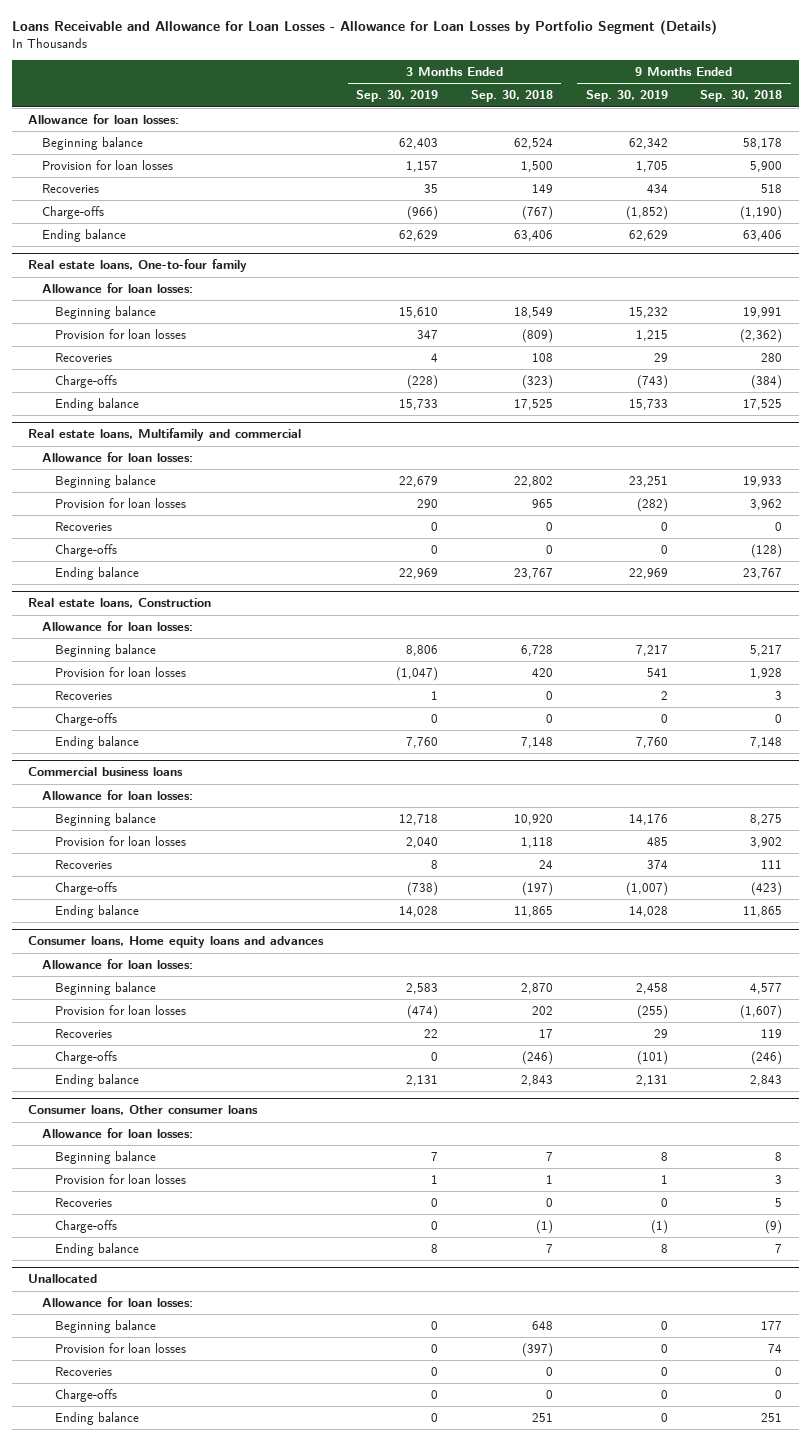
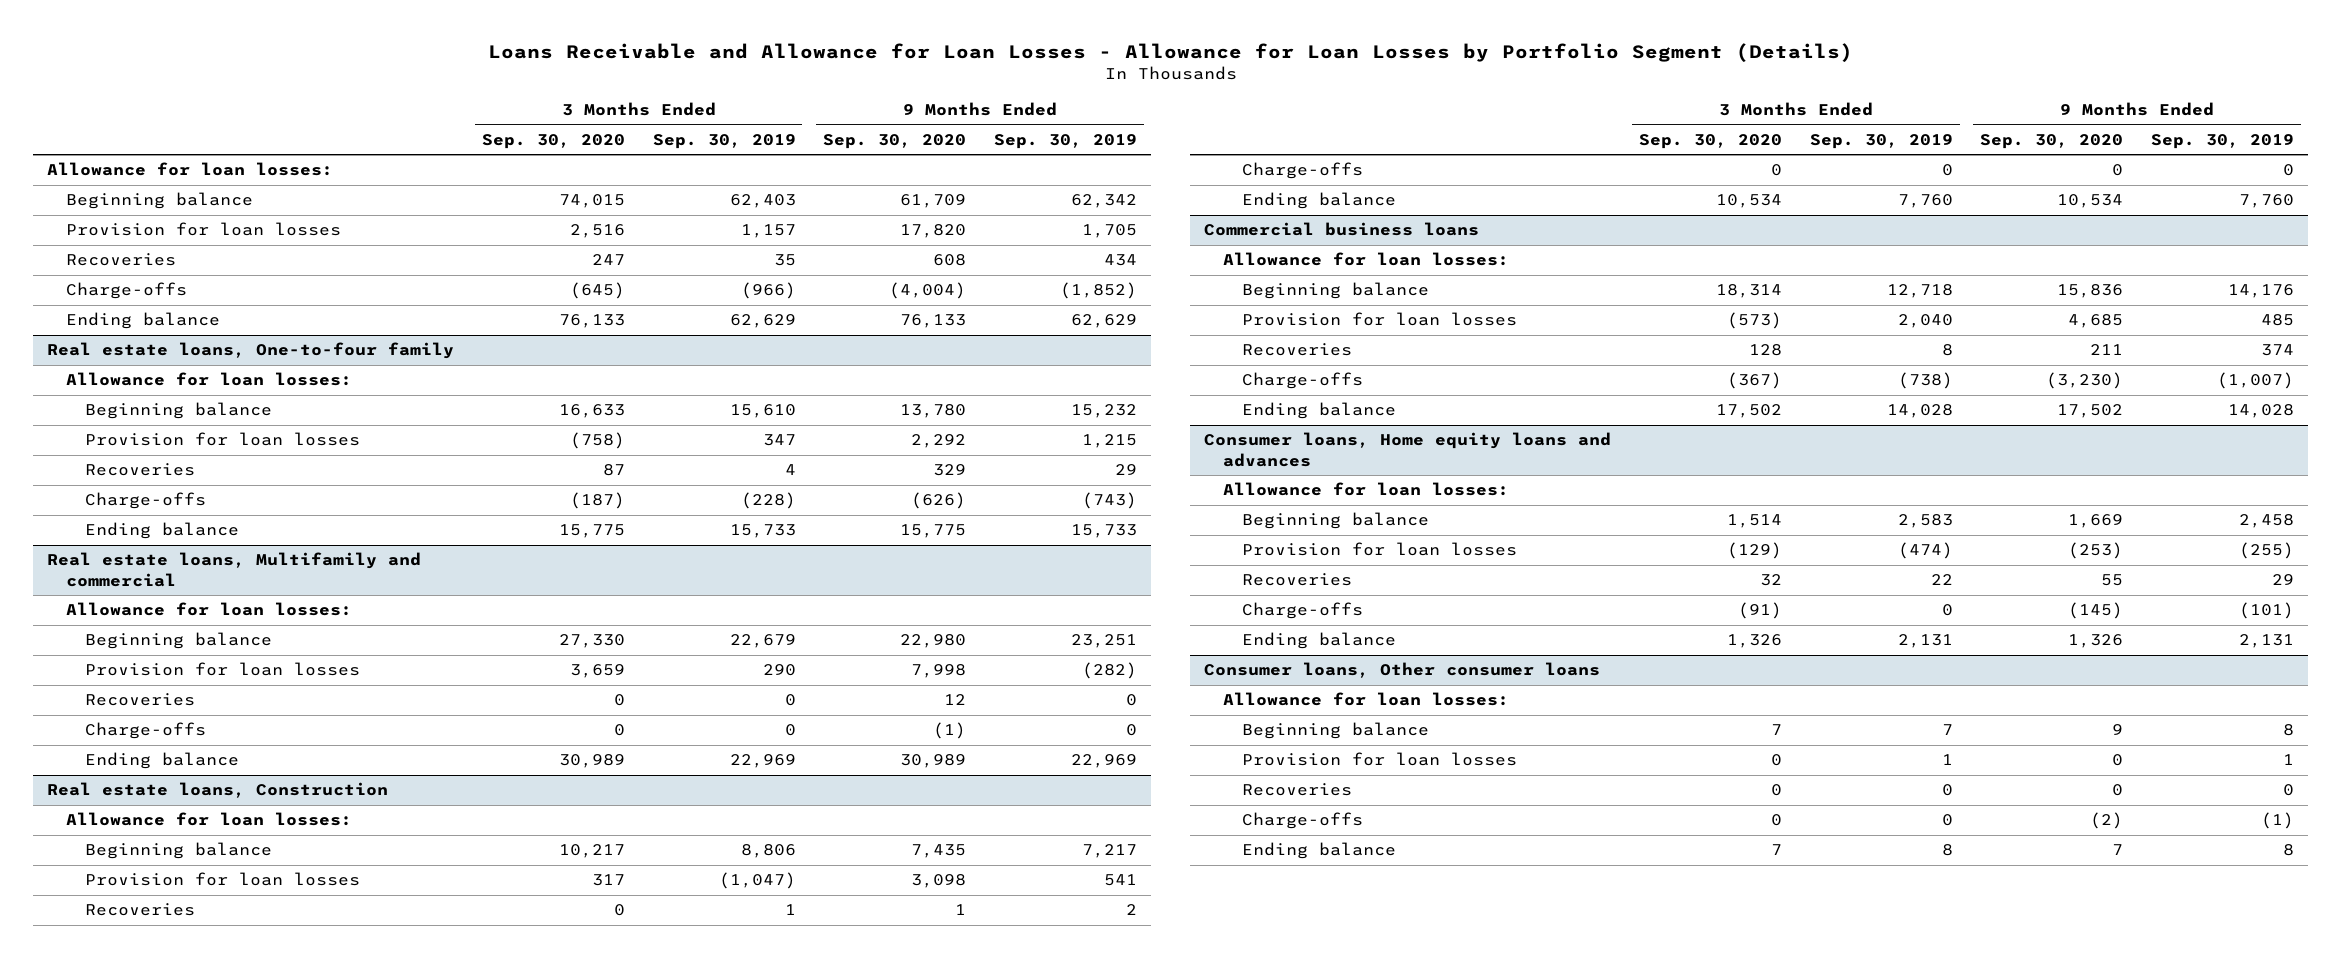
[470,90,553,103] Sep. 30, 2018 -> none
[700,90,783,103] Sep. 30, 2018 -> none
none -> [481,133,625,149] Sep. 30, 2020
none -> [823,133,967,149] Sep. 30, 2020
[28,1274,98,1284] Unallocated -> none
[41,1296,193,1307] Allowance for loan losses: -> none
[54,1319,156,1333] Beginning balance -> none
[54,1342,186,1353] Provision for loan losses -> none
[54,1366,112,1376] Recoveries -> none
[54,1388,117,1402] Charge-offs -> none
[54,1411,139,1425] Ending balance -> none

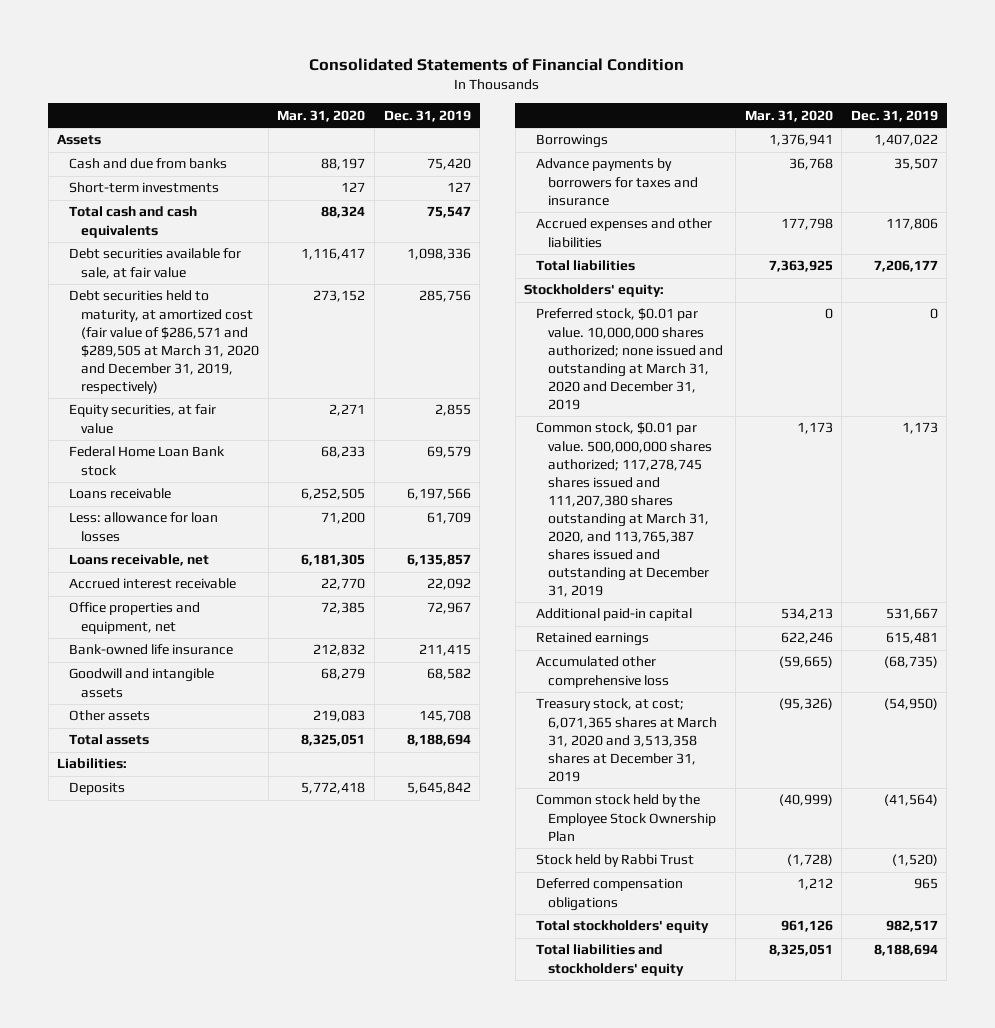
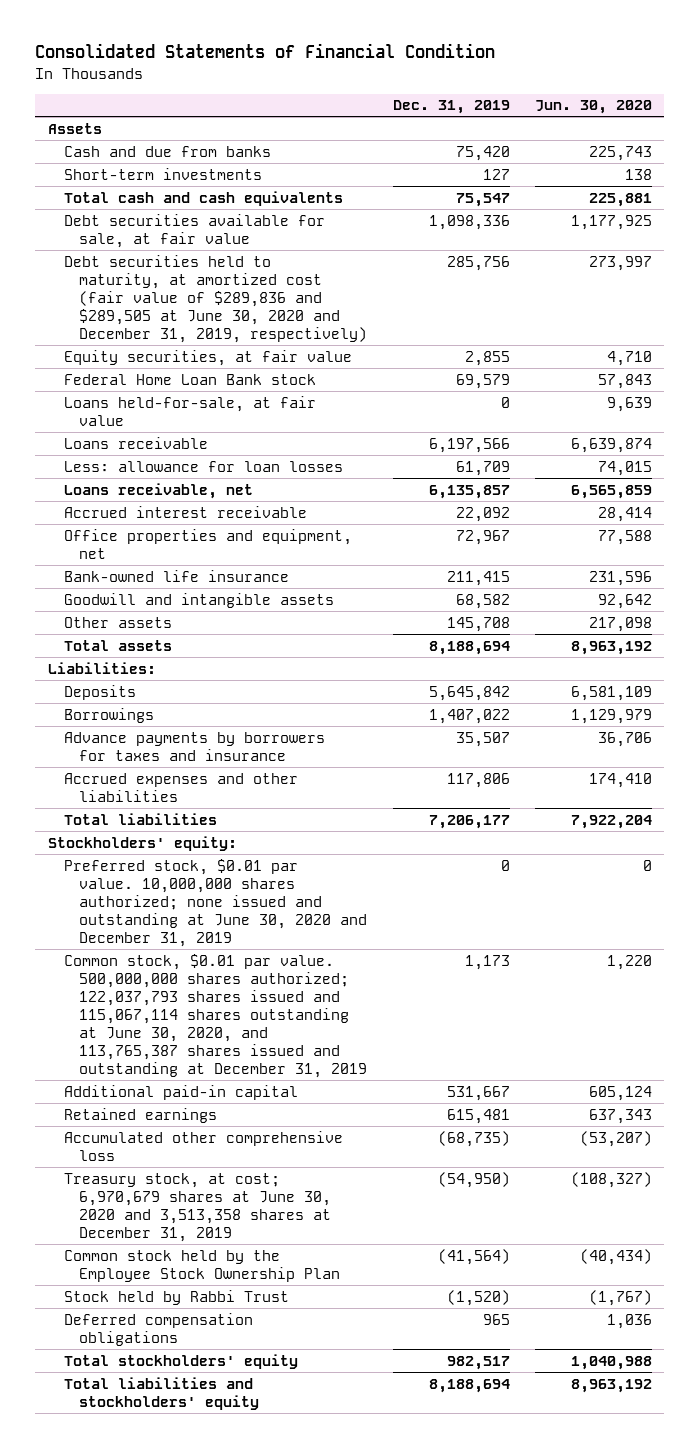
[277,109,366,122] Mar. 31, 2020 -> none
none -> [534,100,652,115] Jun. 30, 2020
[69,290,260,394] Debt securities held to maturity, at amortized cost (fair value of $286,571 and $289,505 at March 31, 2020 and December 31, 2019, respectively) -> [63,254,368,343] Debt securities held to maturity, at amortized cost (fair value of $289,836 and $289,505 at June 30, 2020 and December 31, 2019, respectively)
none -> [63,395,316,426] Loans held-for-sale, at fair value
[536,308,724,410] Preferred stock, $0.01 par value. 10,000,000 shares authorized; none issued and outstanding at March 31, 2020 and December 31, 2019 -> [63,858,368,947] Preferred stock, $0.01 par value. 10,000,000 shares authorized; none issued and outstanding at June 30, 2020 and December 31, 2019
[536,422,713,598] Common stock, $0.01 par value. 500,000,000 shares authorized; 117,278,745 shares issued and 111,207,380 shares outstanding at March 31, 2020, and 113,765,387 shares issued and outstanding at December 31, 2019 -> [63,953,368,1078] Common stock, $0.01 par value. 500,000,000 shares authorized; 122,037,793 shares issued and 115,067,114 shares outstanding at June 30, 2020, and 113,765,387 shares issued and outstanding at December 31, 2019
[536,698,718,782] Treasury stock, at cost; 6,071,365 shares at March 31, 2020 and 3,513,358 shares at December 31, 2019 -> [63,1172,332,1242] Treasury stock, at cost; 6,970,679 shares at June 30, 2020 and 3,513,358 shares at December 31, 2019

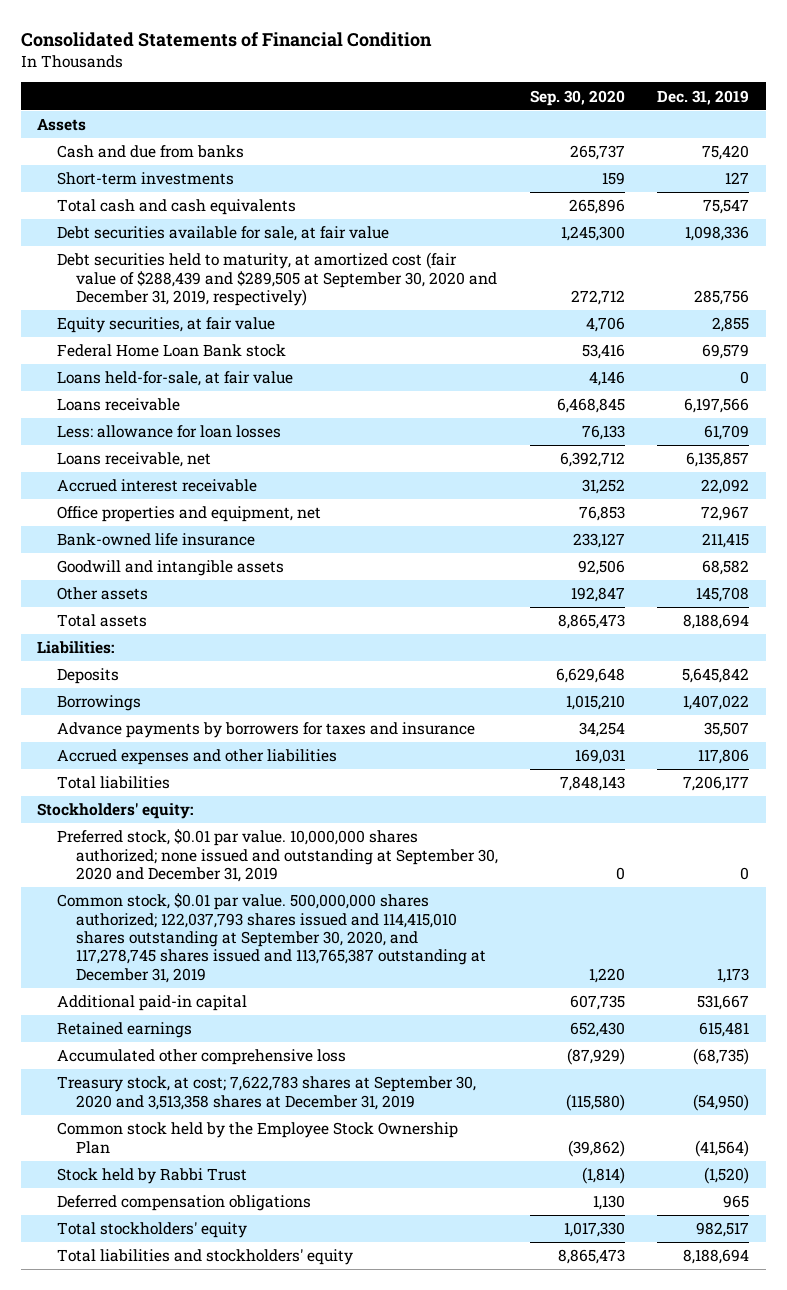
[534,100,652,115] Jun. 30, 2020 -> none
none -> [530,89,626,106] Sep. 30, 2020
[63,254,368,343] Debt securities held to maturity, at amortized cost (fair value of $289,836 and $289,505 at June 30, 2020 and December 31, 2019, respectively) -> [56,252,497,307] Debt securities held to maturity, at amortized cost (fair value of $288,439 and $289,505 at September 30, 2020 and December 31, 2019, respectively)
[63,858,368,947] Preferred stock, $0.01 par value. 10,000,000 shares authorized; none issued and outstanding at June 30, 2020 and December 31, 2019 -> [56,829,498,883] Preferred stock, $0.01 par value. 10,000,000 shares authorized; none issued and outstanding at September 30, 2020 and December 31, 2019
[63,953,368,1078] Common stock, $0.01 par value. 500,000,000 shares authorized; 122,037,793 shares issued and 115,067,114 shares outstanding at June 30, 2020, and 113,765,387 shares issued and outstanding at December 31, 2019 -> [56,893,486,983] Common stock, $0.01 par value. 500,000,000 shares authorized; 122,037,793 shares issued and 114,415,010 shares outstanding at September 30, 2020, and 117,278,745 shares issued and 113,765,387 outstanding at December 31, 2019
[63,1172,332,1242] Treasury stock, at cost; 6,970,679 shares at June 30, 2020 and 3,513,358 shares at December 31, 2019 -> [56,1076,476,1110] Treasury stock, at cost; 7,622,783 shares at September 30, 2020 and 3,513,358 shares at December 31, 2019

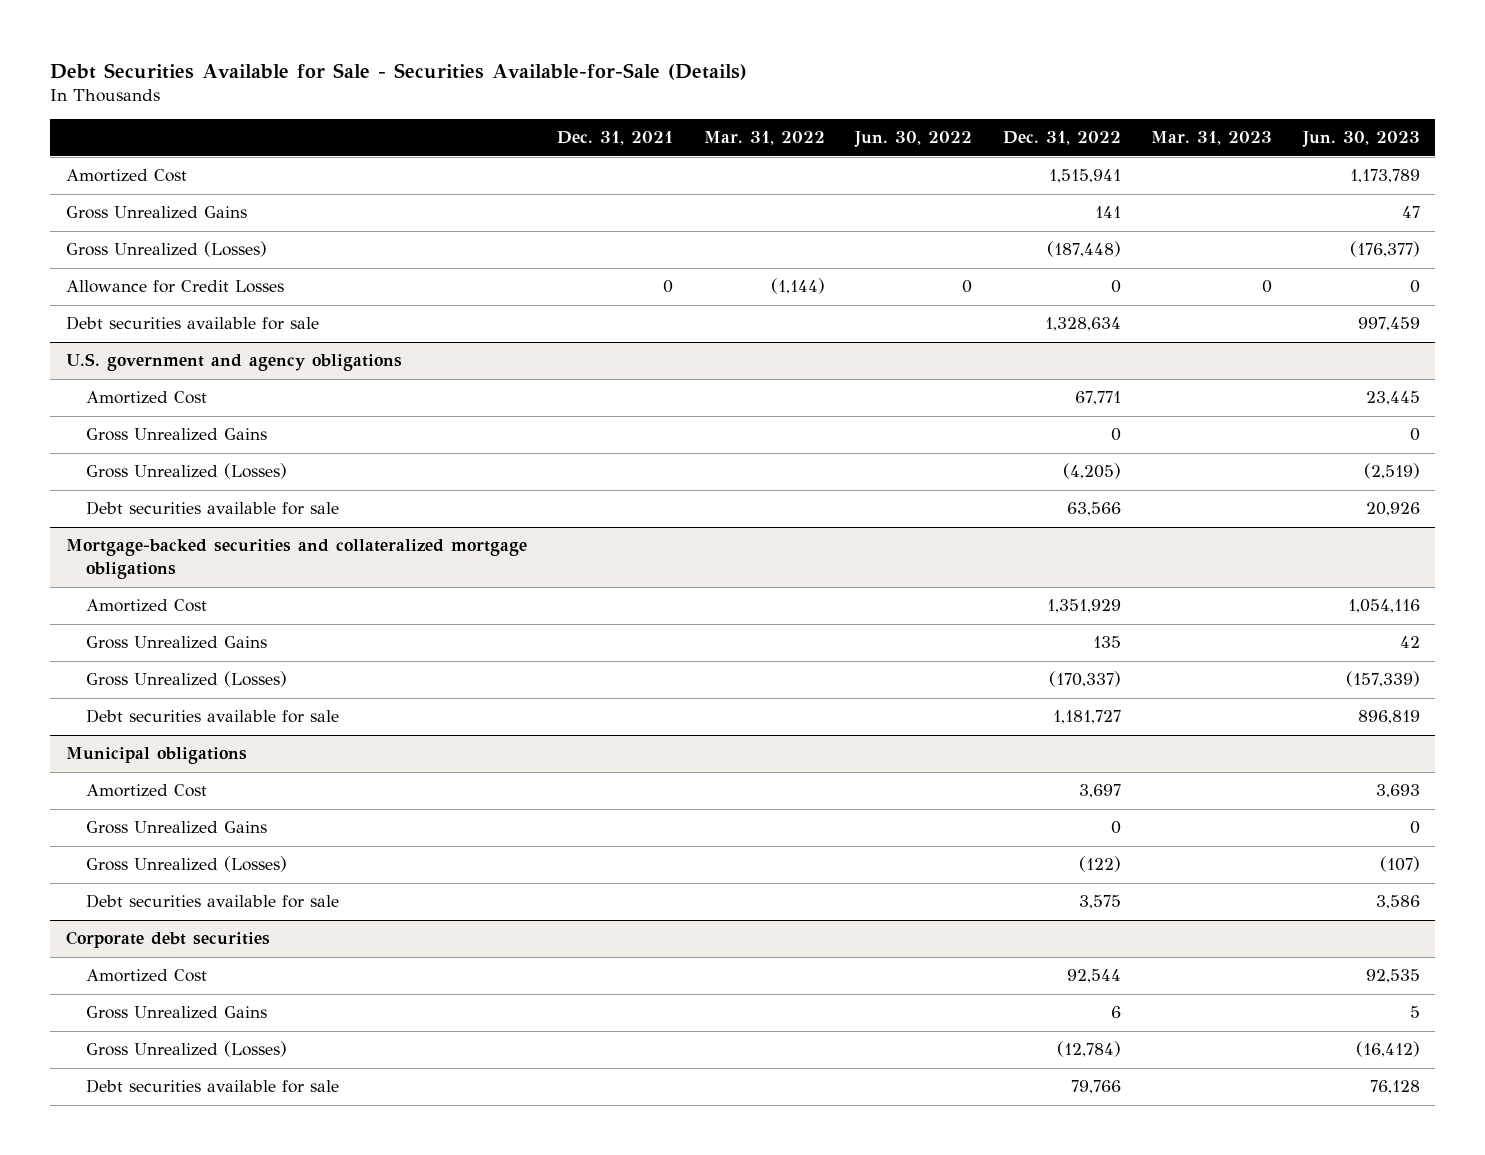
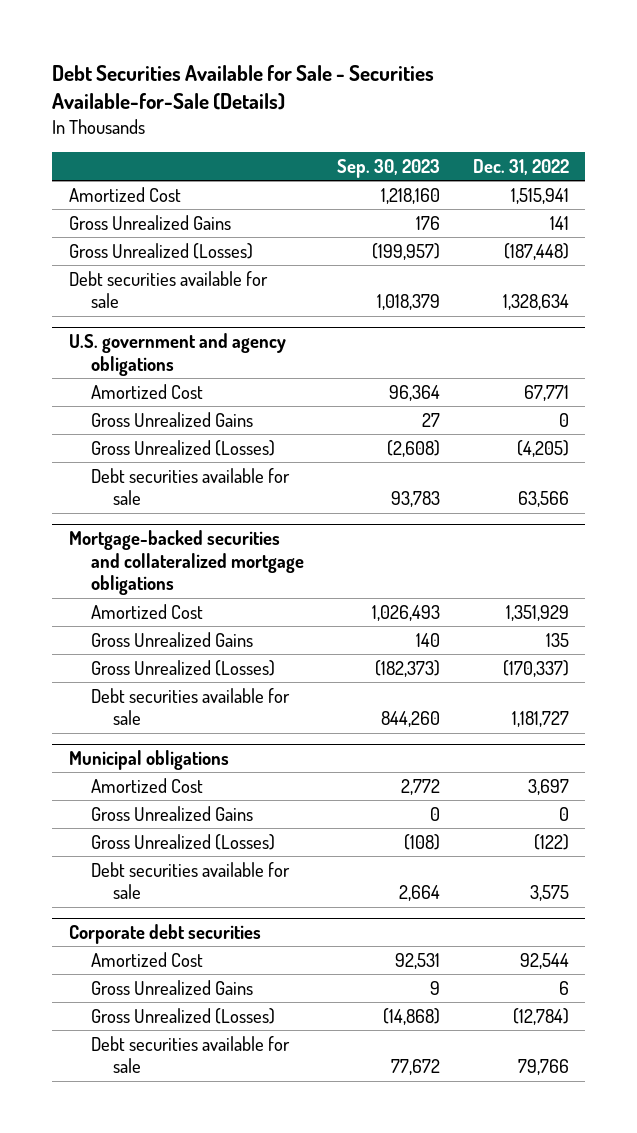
[557,131,674,146] Dec. 31, 2021 -> none
[703,131,825,146] Mar. 31, 2022 -> none
[854,131,973,148] Jun. 30, 2022 -> none
[1151,131,1273,146] Mar. 31, 2023 -> none
[1301,131,1420,148] Jun. 30, 2023 -> none
none -> [336,158,440,178] Sep. 30, 2023
[65,280,284,294] Allowance for Credit Losses -> none

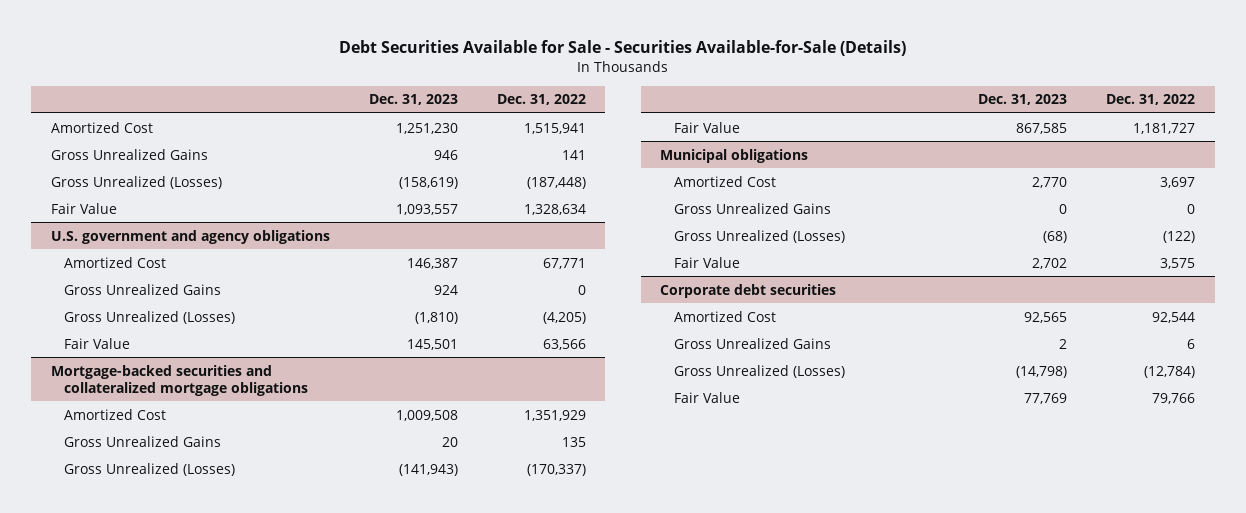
[336,158,440,178] Sep. 30, 2023 -> none
none -> [368,94,458,106] Dec. 31, 2023
[68,270,268,309] Debt securities available for sale -> [50,202,117,214] Fair Value
[90,467,290,506] Debt securities available for sale -> [64,337,131,349] Fair Value
[90,687,290,726] Debt securities available for sale -> [673,121,740,133] Fair Value
[90,861,290,900] Debt securities available for sale -> [673,256,740,268] Fair Value
[90,1035,290,1074] Debt securities available for sale -> [673,391,740,403] Fair Value

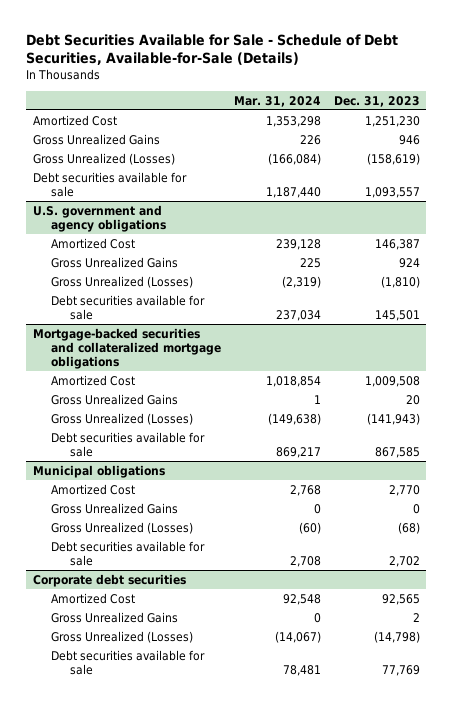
[339,39,907,56] Debt Securities Available for Sale - Securities Available-for-Sale (Details) -> [26,33,399,66] Debt Securities Available for Sale - Schedule of Debt Securities, Available-for-Sale (Details)
[496,94,586,106] Dec. 31, 2022 -> none
none -> [234,95,322,107] Mar. 31, 2024
[50,202,117,214] Fair Value -> [32,171,187,197] Debt securities available for sale
[64,337,131,349] Fair Value -> [51,294,206,320] Debt securities available for sale
[673,121,740,133] Fair Value -> [51,431,206,457] Debt securities available for sale
[673,256,740,268] Fair Value -> [51,540,206,566] Debt securities available for sale
[673,391,740,403] Fair Value -> [51,649,206,675] Debt securities available for sale

